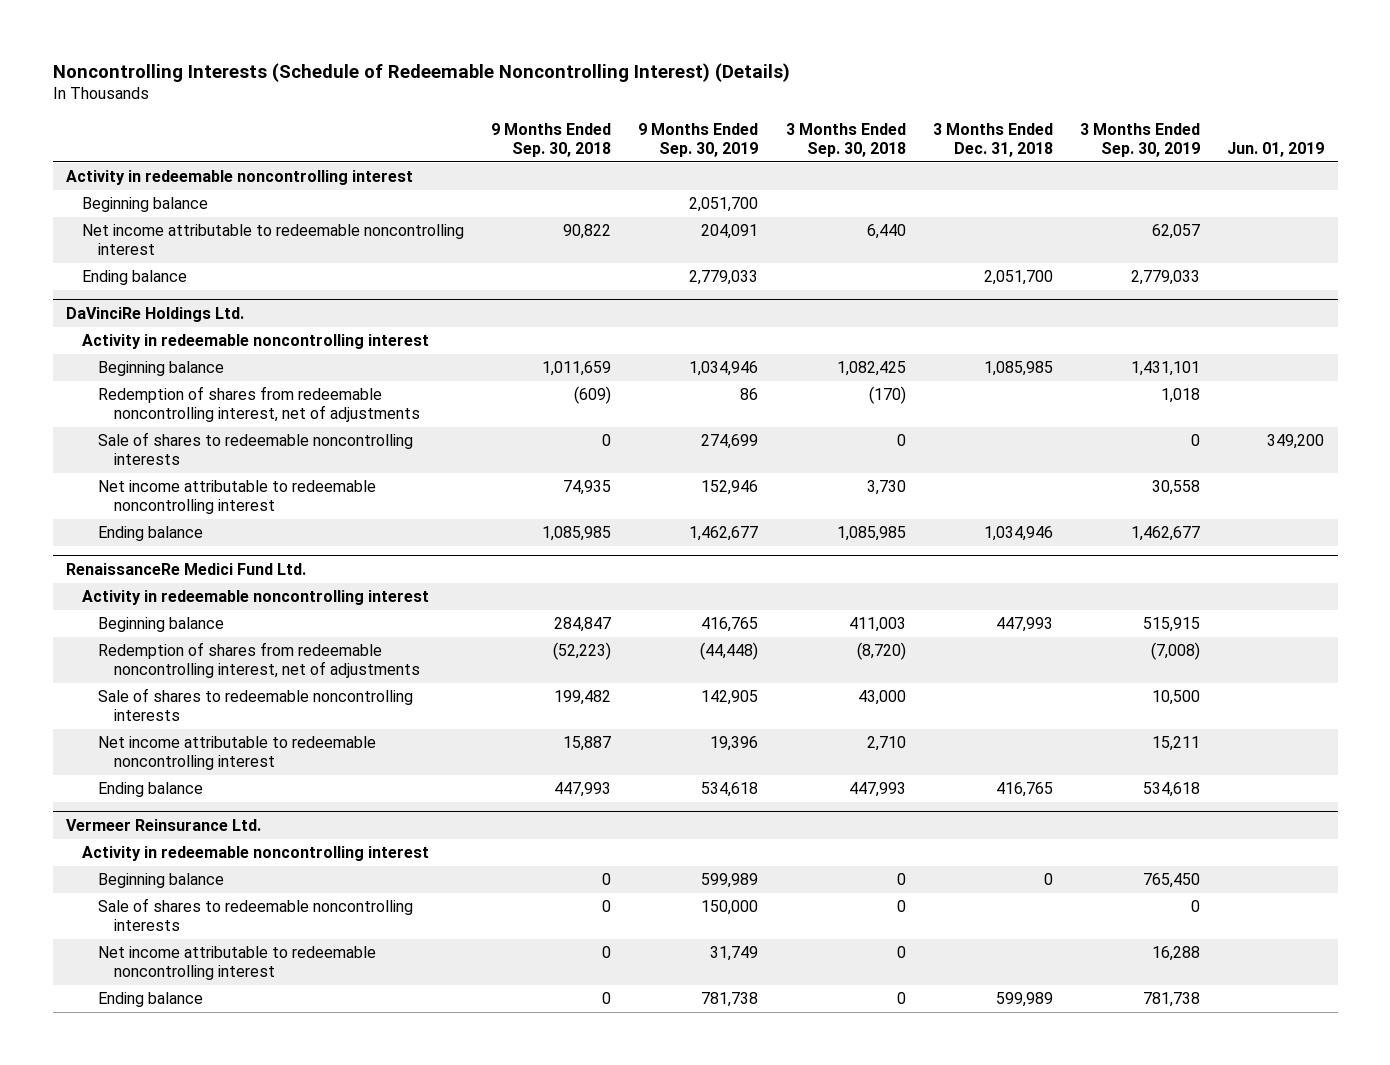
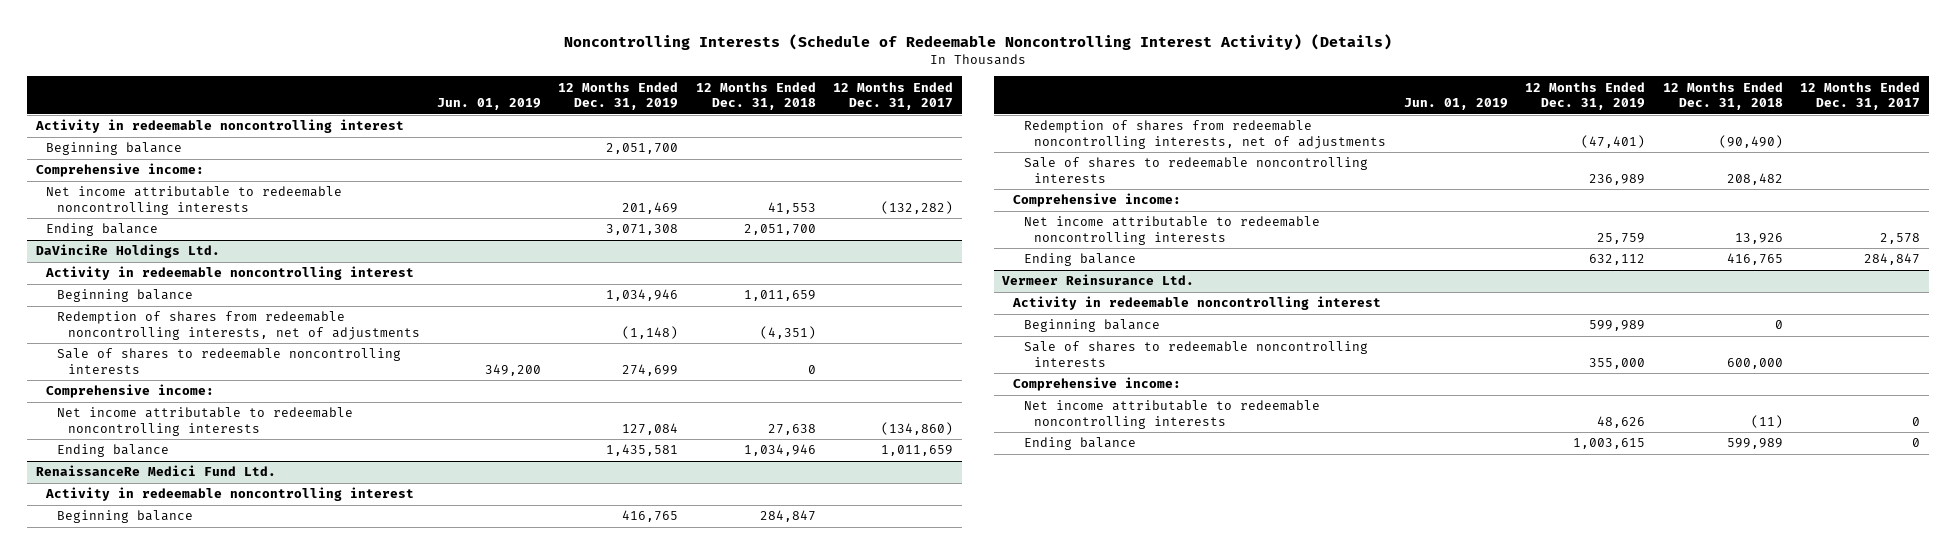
[52,62,790,82] Noncontrolling Interests (Schedule of Redeemable Noncontrolling Interest) (Details) -> [563,33,1392,50] Noncontrolling Interests (Schedule of Redeemable Noncontrolling Interest Activity) (Details)
[491,122,612,157] 9 Months Ended Sep. 30, 2018 -> none
[638,122,759,157] 9 Months Ended Sep. 30, 2019 -> none
[785,122,906,157] 3 Months Ended Sep. 30, 2018 -> none
[932,122,1053,157] 3 Months Ended Dec. 31, 2018 -> none
[1079,122,1200,157] 3 Months Ended Sep. 30, 2019 -> none
none -> [558,81,679,110] 12 Months Ended Dec. 31, 2019
none -> [695,81,816,110] 12 Months Ended Dec. 31, 2018
none -> [833,81,954,110] 12 Months Ended Dec. 31, 2017
none -> [35,163,204,178] Comprehensive income:
[82,224,465,256] Net income attributable to redeemable noncontrolling interest -> [46,186,343,215] Net income attributable to redeemable noncontrolling interests
[97,386,420,423] Redemption of shares from redeemable noncontrolling interest, net of adjustments -> [57,311,420,340] Redemption of shares from redeemable noncontrolling interests, net of adjustments
none -> [46,384,215,399] Comprehensive income:
[97,480,376,515] Net income attributable to redeemable noncontrolling interest -> [57,407,354,436] Net income attributable to redeemable noncontrolling interests
[97,642,420,679] Redemption of shares from redeemable noncontrolling interest, net of adjustments -> [1023,120,1387,149] Redemption of shares from redeemable noncontrolling interests, net of adjustments
none -> [1012,193,1181,208] Comprehensive income:
[97,736,376,771] Net income attributable to redeemable noncontrolling interest -> [1023,216,1320,245] Net income attributable to redeemable noncontrolling interests
none -> [1012,377,1181,392] Comprehensive income:
[97,946,376,981] Net income attributable to redeemable noncontrolling interest -> [1023,400,1320,429] Net income attributable to redeemable noncontrolling interests

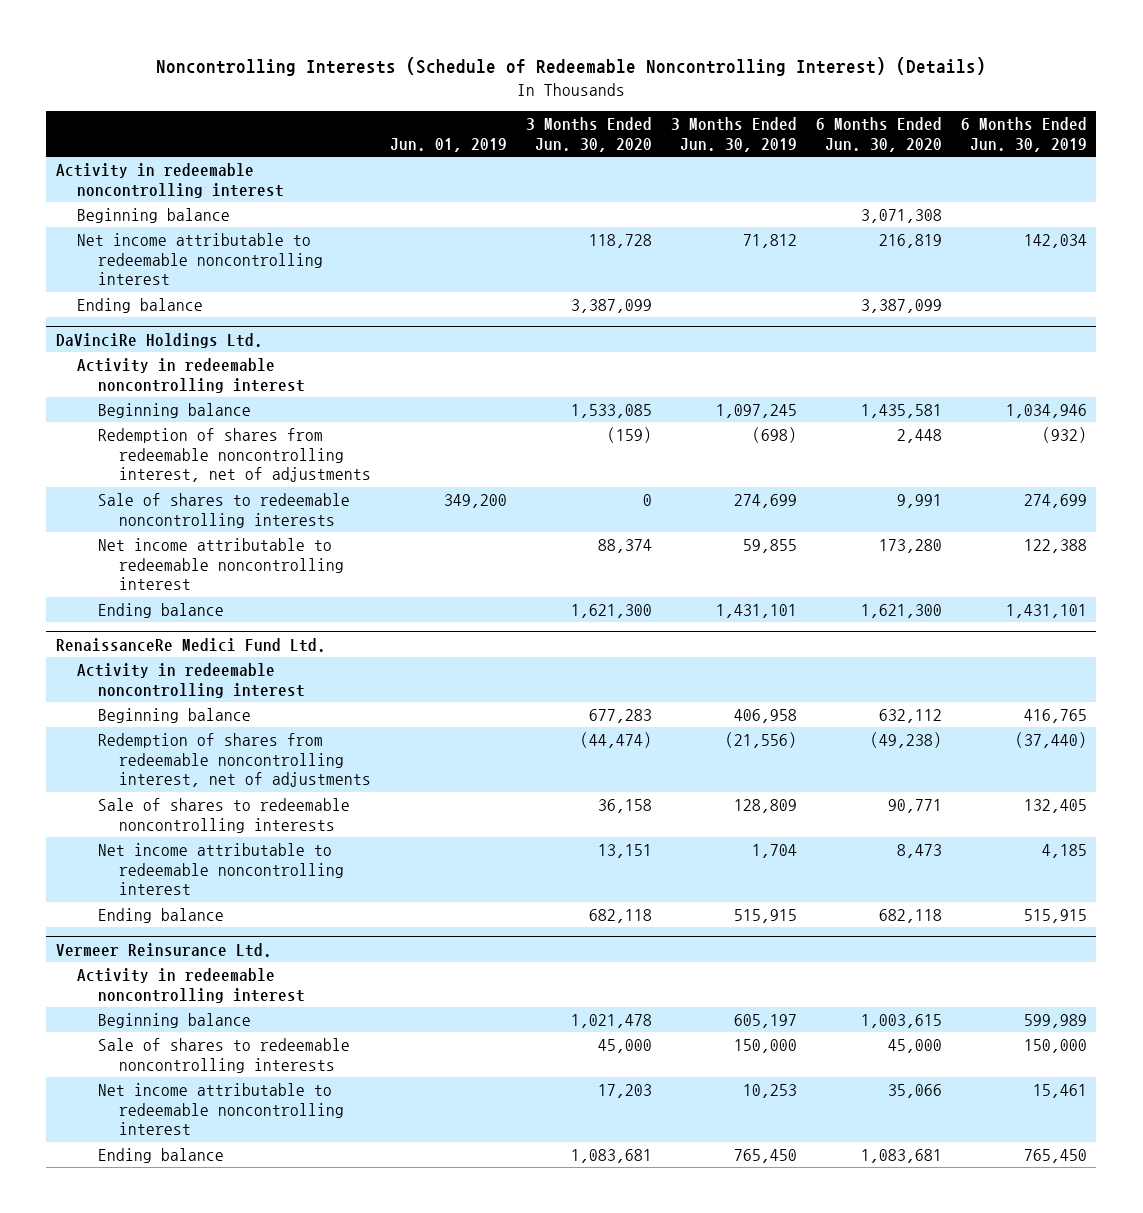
[563,33,1392,50] Noncontrolling Interests (Schedule of Redeemable Noncontrolling Interest Activity) (Details) -> [156,57,987,77] Noncontrolling Interests (Schedule of Redeemable Noncontrolling Interest) (Details)
[558,81,679,110] 12 Months Ended Dec. 31, 2019 -> none
[695,81,816,110] 12 Months Ended Dec. 31, 2018 -> none
[833,81,954,110] 12 Months Ended Dec. 31, 2017 -> none
none -> [525,117,652,152] 3 Months Ended Jun. 30, 2020
none -> [670,117,797,152] 3 Months Ended Jun. 30, 2019
none -> [815,117,942,152] 6 Months Ended Jun. 30, 2020
none -> [960,117,1087,152] 6 Months Ended Jun. 30, 2019
[35,163,204,178] Comprehensive income: -> none
[46,186,343,215] Net income attributable to redeemable noncontrolling interests -> [76,233,323,286] Net income attributable to redeemable noncontrolling interest
[57,311,420,340] Redemption of shares from redeemable noncontrolling interests, net of adjustments -> [97,428,371,483] Redemption of shares from redeemable noncontrolling interest, net of adjustments
[46,384,215,399] Comprehensive income: -> none
[57,407,354,436] Net income attributable to redeemable noncontrolling interests -> [97,538,344,591] Net income attributable to redeemable noncontrolling interest
[1023,120,1387,149] Redemption of shares from redeemable noncontrolling interests, net of adjustments -> [97,733,371,788] Redemption of shares from redeemable noncontrolling interest, net of adjustments
[1012,193,1181,208] Comprehensive income: -> none
[1023,216,1320,245] Net income attributable to redeemable noncontrolling interests -> [97,843,344,896] Net income attributable to redeemable noncontrolling interest
[1012,377,1181,392] Comprehensive income: -> none
[1023,400,1320,429] Net income attributable to redeemable noncontrolling interests -> [97,1083,344,1136] Net income attributable to redeemable noncontrolling interest

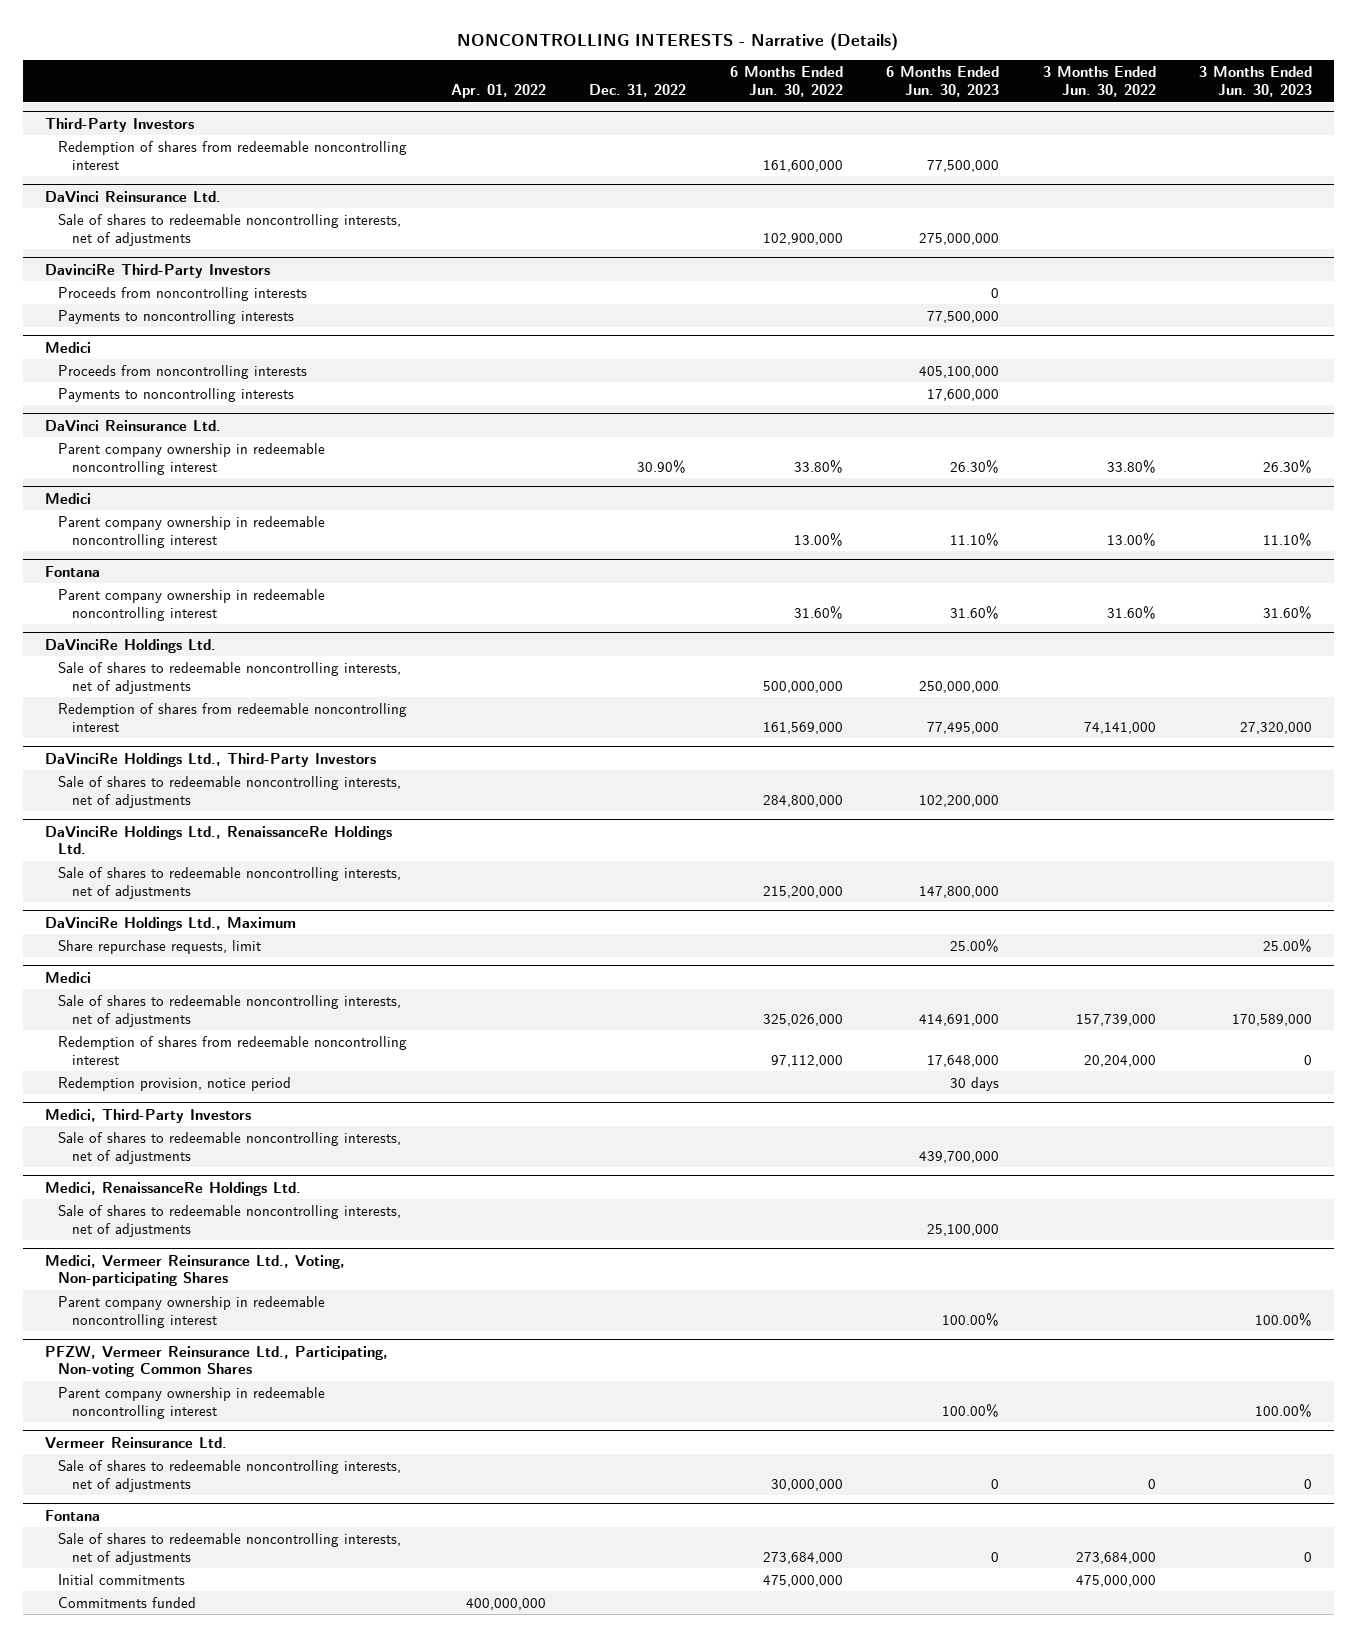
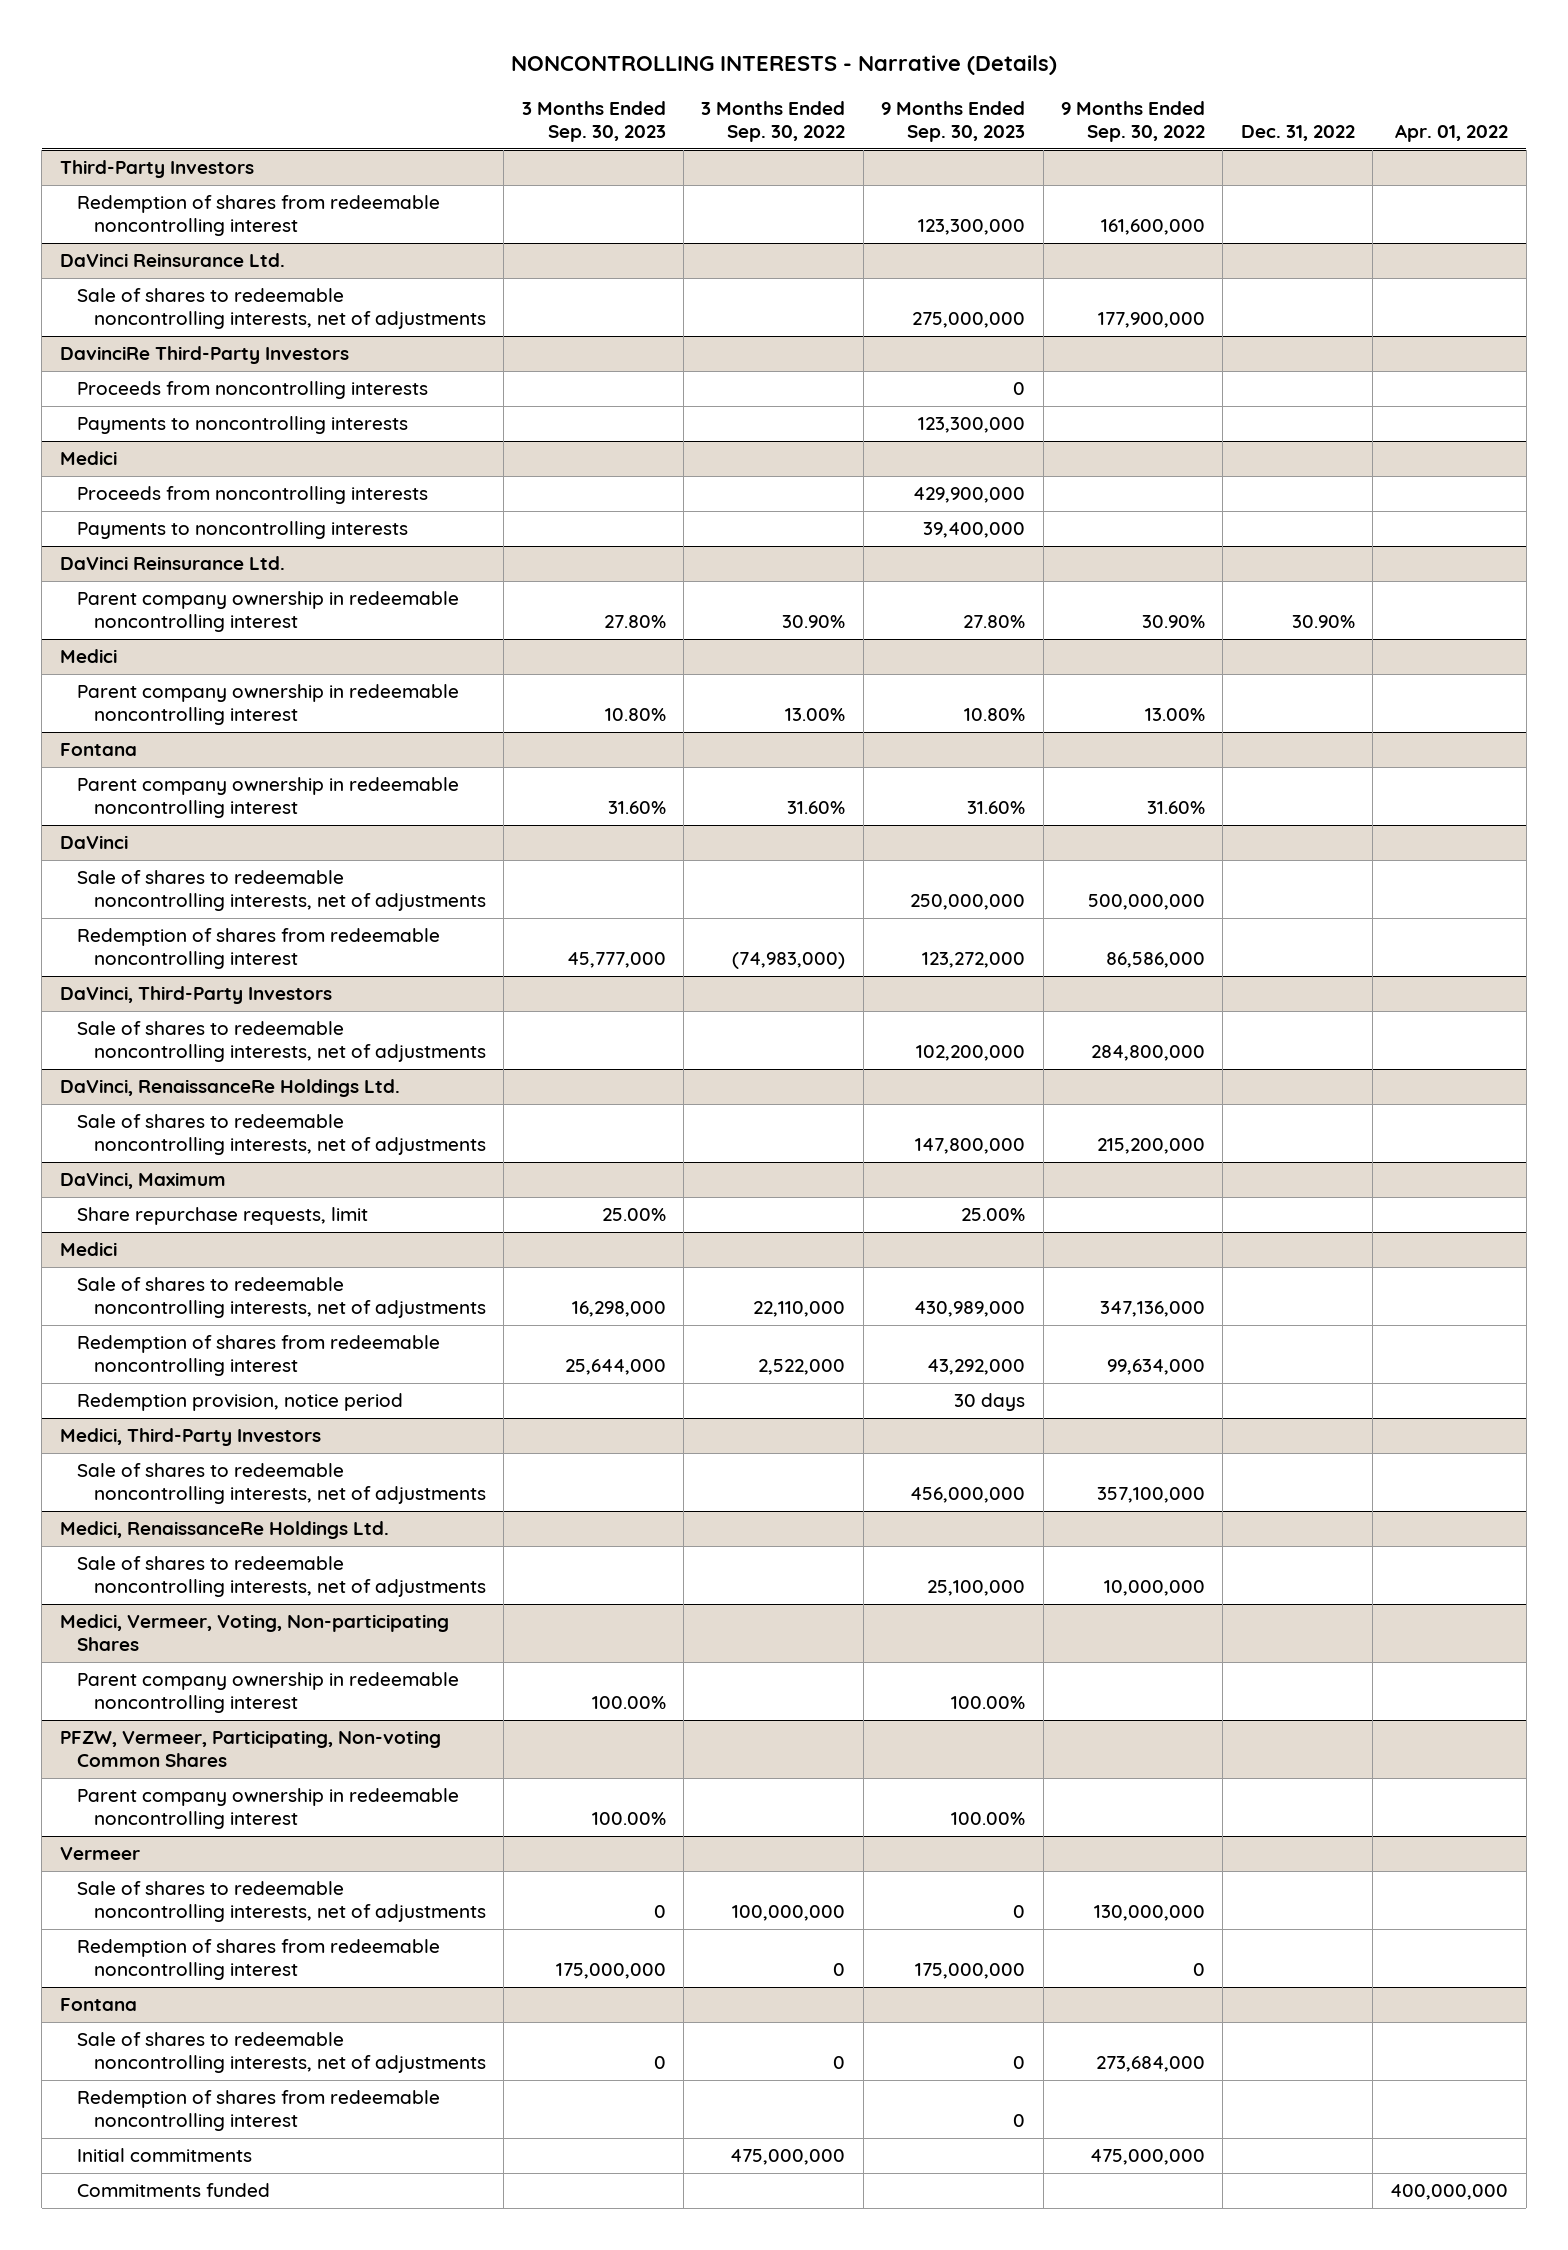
[729,66,843,97] 6 Months Ended Jun. 30, 2022 -> none
[886,66,1000,97] 6 Months Ended Jun. 30, 2023 -> none
[1042,66,1156,97] 3 Months Ended Jun. 30, 2022 -> none
[1199,66,1313,97] 3 Months Ended Jun. 30, 2023 -> none
none -> [521,100,666,142] 3 Months Ended Sep. 30, 2023
none -> [701,100,846,142] 3 Months Ended Sep. 30, 2022
none -> [881,100,1026,142] 9 Months Ended Sep. 30, 2023
none -> [1060,100,1205,142] 9 Months Ended Sep. 30, 2022
[44,638,216,653] DaVinciRe Holdings Ltd. -> [59,835,128,850] DaVinci
[44,752,376,767] DaVinciRe Holdings Ltd., Third-Party Investors -> none
[58,775,402,808] Sale of shares to redeemable noncontrolling interests, net of adjustments -> none
none -> [59,986,332,1005] DaVinci, Third-Party Investors
none -> [76,1021,487,1063] Sale of shares to redeemable noncontrolling interests, net of adjustments
[44,825,392,855] DaVinciRe Holdings Ltd., RenaissanceRe Holdings Ltd. -> [59,1079,400,1098] DaVinci, RenaissanceRe Holdings Ltd.
[44,916,296,931] DaVinciRe Holdings Ltd., Maximum -> none
[58,939,262,954] Share repurchase requests, limit -> none
none -> [59,1172,226,1190] DaVinci, Maximum
none -> [76,1207,368,1226] Share repurchase requests, limit
[44,1254,345,1287] Medici, Vermeer Reinsurance Ltd., Voting, Non-participating Shares -> [59,1614,449,1652] Medici, Vermeer, Voting, Non-participating Shares
[44,1345,388,1378] PFZW, Vermeer Reinsurance Ltd., Participating, Non-voting Common Shares -> [59,1730,441,1768] PFZW, Vermeer, Participating, Non-voting Common Shares
[44,1436,227,1449] Vermeer Reinsurance Ltd. -> [59,1847,140,1861] Vermeer
none -> [76,1939,440,1981] Redemption of shares from redeemable noncontrolling interest
none -> [76,2090,440,2132] Redemption of shares from redeemable noncontrolling interest

